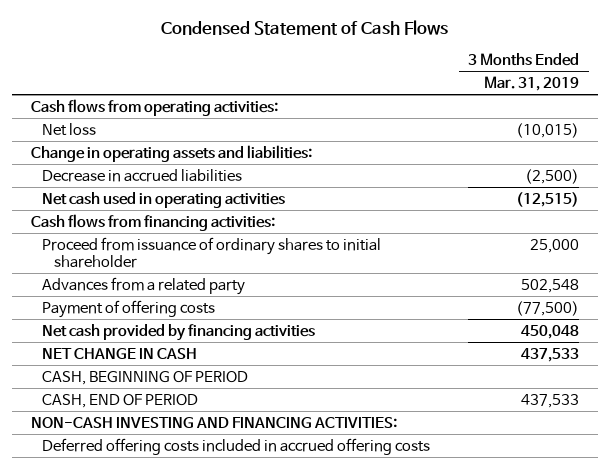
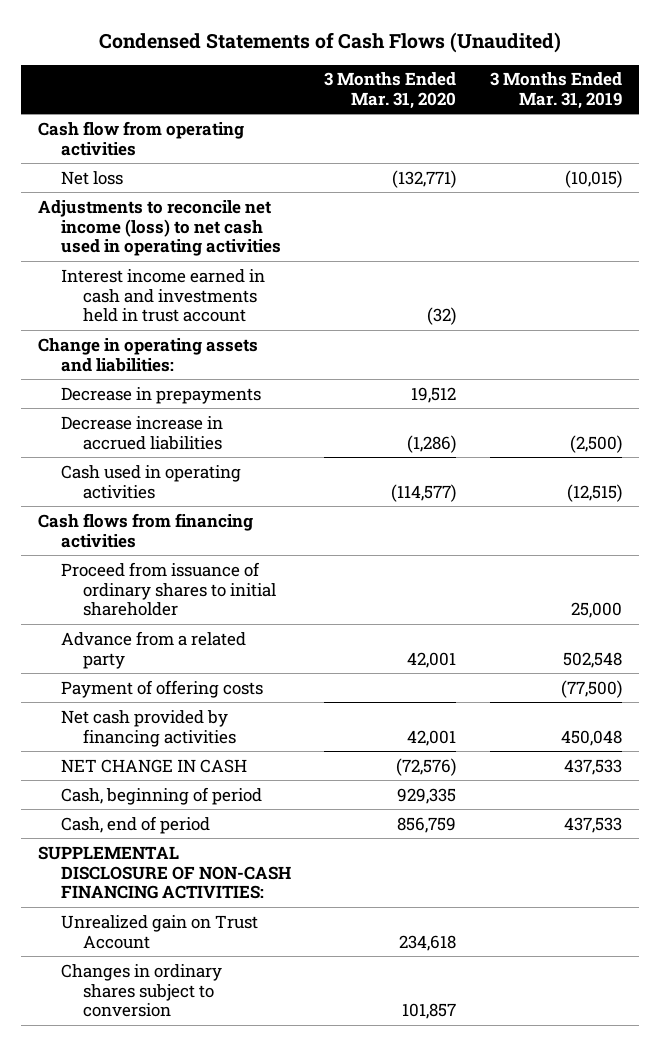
[160,20,448,36] Condensed Statement of Cash Flows -> [98,31,561,53] Condensed Statements of Cash Flows (Unaudited)
none -> [324,72,457,110] 3 Months Ended Mar. 31, 2020
[30,98,278,116] Cash flows from operating activities: -> [37,120,244,156] Cash flow from operating activities
none -> [37,199,281,257] Adjustments to reconcile net income (loss) to net cash used in operating activities
none -> [60,268,265,323] Interest income earned in cash and investments held in trust account
none -> [60,386,261,404] Decrease in prepayments
[42,168,243,182] Decrease in accrued liabilities -> [60,415,223,450] Decrease increase in accrued liabilities
[42,191,286,208] Net cash used in operating activities -> [60,464,241,499] Cash used in operating activities
[30,213,275,231] Cash flows from financing activities: -> [37,512,253,548] Cash flows from financing activities
[42,276,246,295] Advances from a related party -> [60,630,246,669] Advance from a related party
[42,437,431,455] Deferred offering costs included in accrued offering costs -> none
[42,370,249,385] CASH, BEGINNING OF PERIOD -> [60,786,262,805] Cash, beginning of period
[42,393,199,408] CASH, END OF PERIOD -> [60,815,210,834] Cash, end of period
[30,416,397,428] NON-CASH INVESTING AND FINANCING ACTIVITIES: -> [37,845,291,900] SUPPLEMENTAL DISCLOSURE OF NON-CASH FINANCING ACTIVITIES:
none -> [60,914,258,949] Unrealized gain on Trust Account
none -> [60,963,222,1018] Changes in ordinary shares subject to conversion

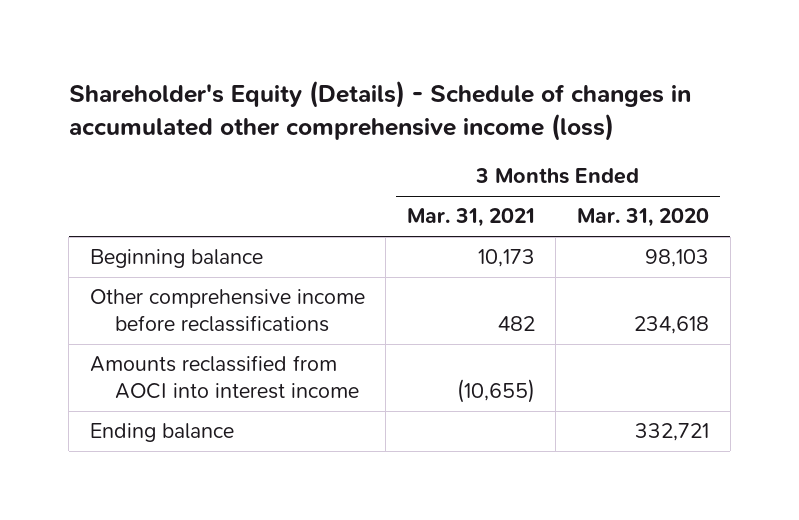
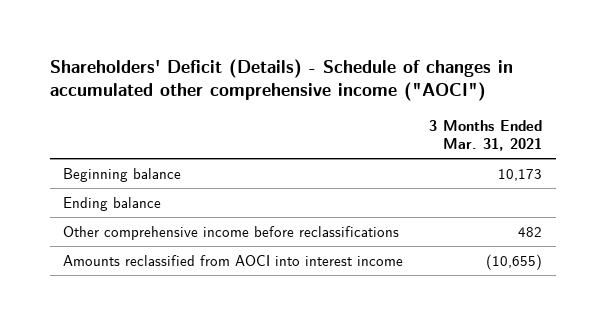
[68,79,691,141] Shareholder's Equity (Details) - Schedule of changes in accumulated other comprehensive income (loss) -> [49,59,513,102] Shareholders' Deficit (Details) - Schedule of changes in accumulated other comprehensive income ("AOCI")
[577,208,710,228] Mar. 31, 2020 -> none
[89,423,234,443] Ending balance -> [62,196,161,211] Ending balance

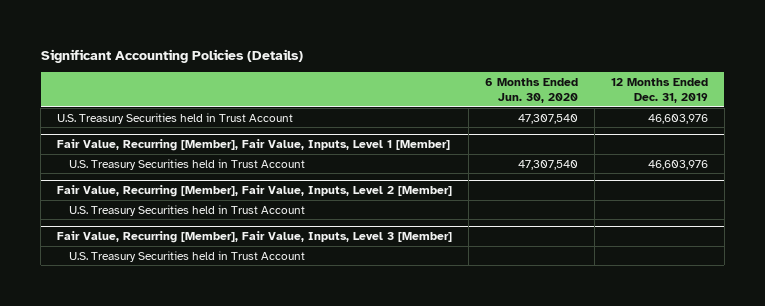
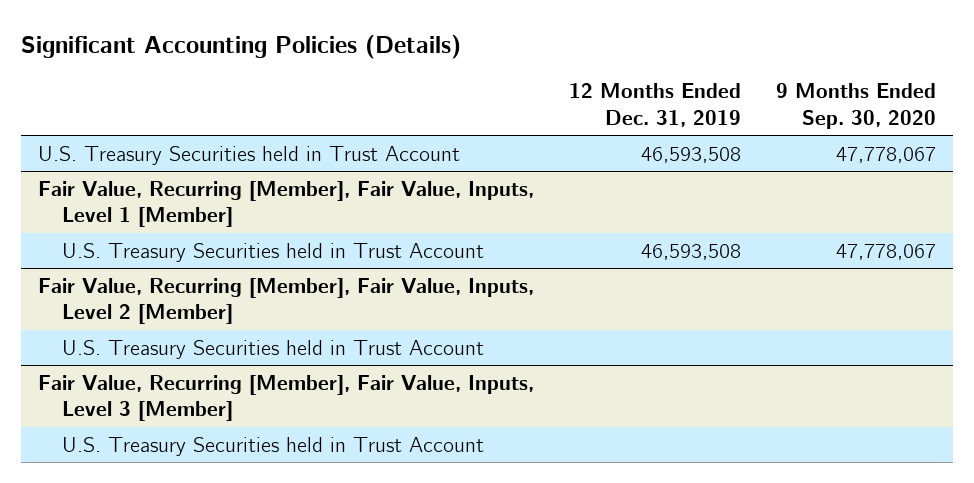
[485,77,579,104] 6 Months Ended Jun. 30, 2020 -> none
none -> [775,83,936,129] 9 Months Ended Sep. 30, 2020
[647,113,708,124] 46,603,976 -> [640,146,741,163] 46,593,508
[647,159,708,170] 46,603,976 -> [640,243,741,260] 46,593,508

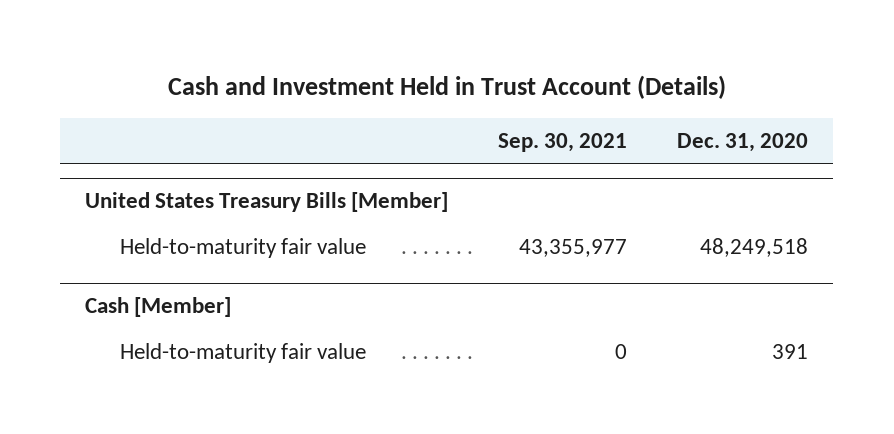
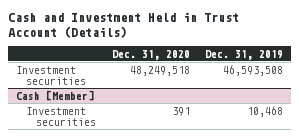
[498,132,628,152] Sep. 30, 2021 -> none
none -> [205,49,284,60] Dec. 31, 2019
[85,192,449,213] United States Treasury Bills [Member] -> none
[119,237,366,258] Held-to-maturity fair value -> [15,65,87,86] Investment securities
[119,342,366,363] Held-to-maturity fair value -> [26,106,97,127] Investment securities

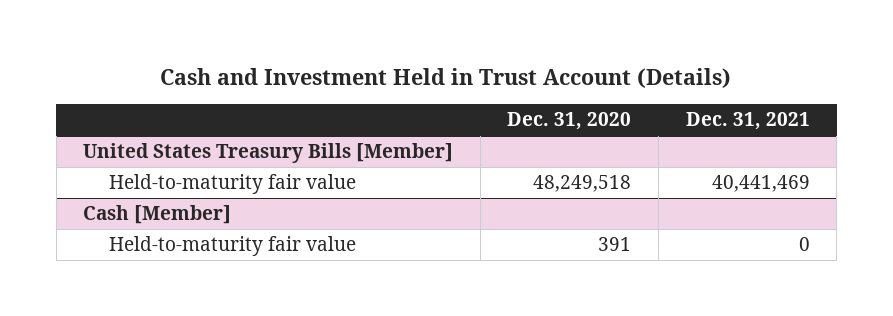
[205,49,284,60] Dec. 31, 2019 -> none
none -> [685,112,810,131] Dec. 31, 2021
none -> [83,143,454,164] United States Treasury Bills [Member]
[15,65,87,86] Investment securities -> [108,174,356,195] Held-to-maturity fair value
[26,106,97,127] Investment securities -> [108,236,356,257] Held-to-maturity fair value

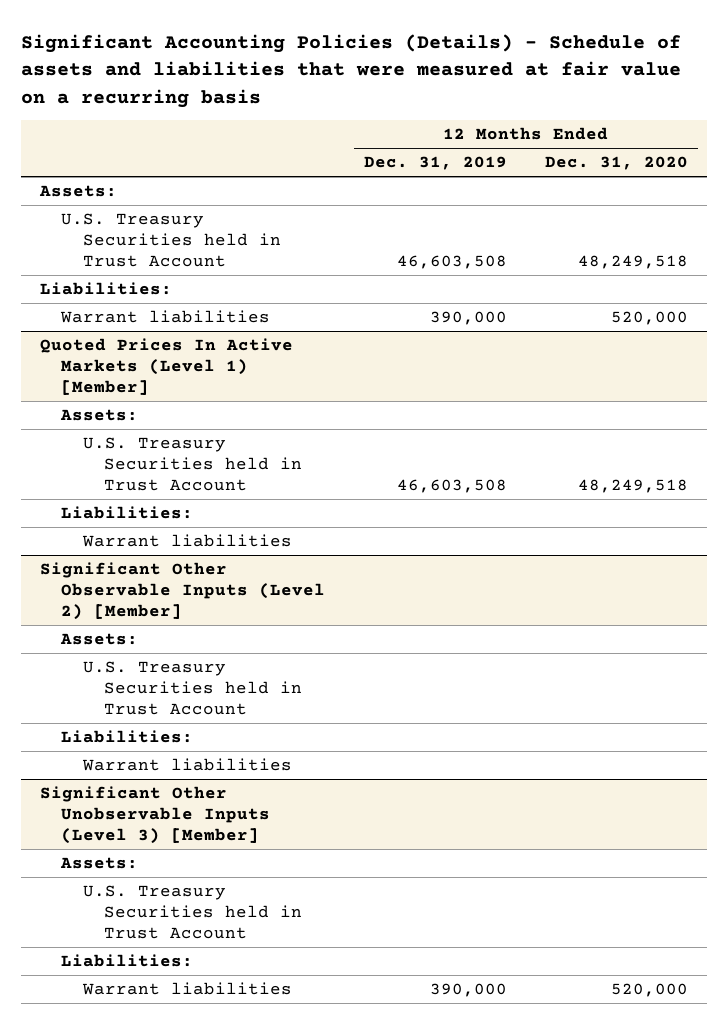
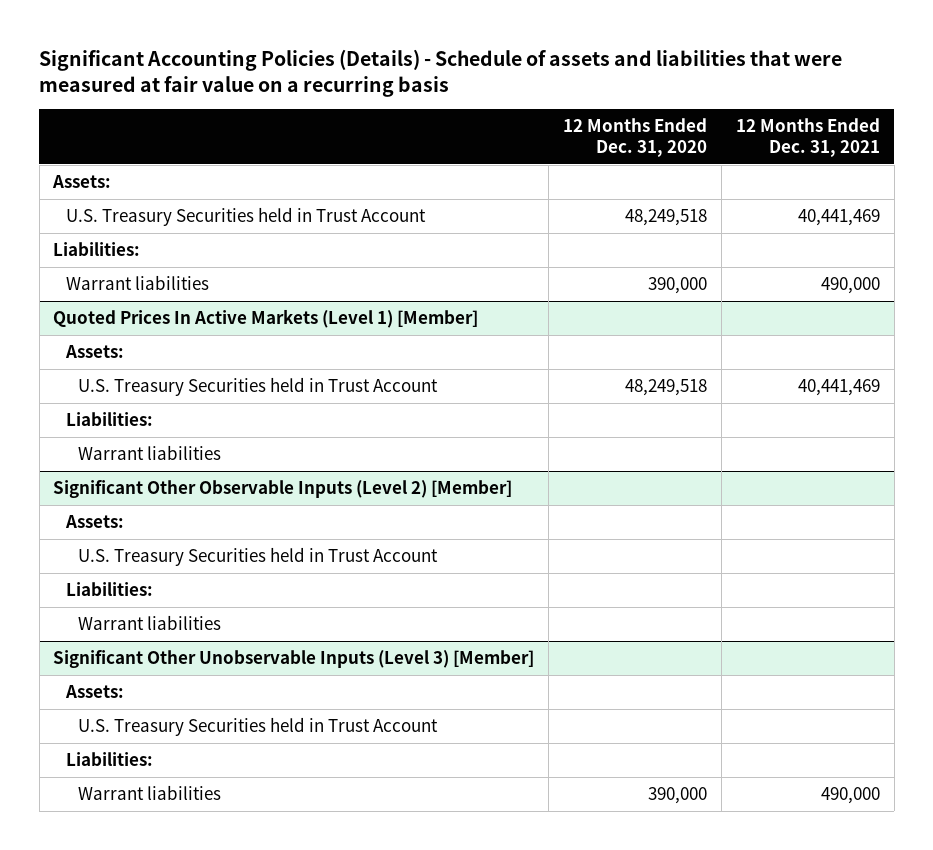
[363,156,507,171] Dec. 31, 2019 -> none
none -> [735,118,880,157] 12 Months Ended Dec. 31, 2021
[611,311,689,326] 520,000 -> [648,277,708,295] 390,000
[611,983,689,998] 520,000 -> [648,787,708,805] 390,000

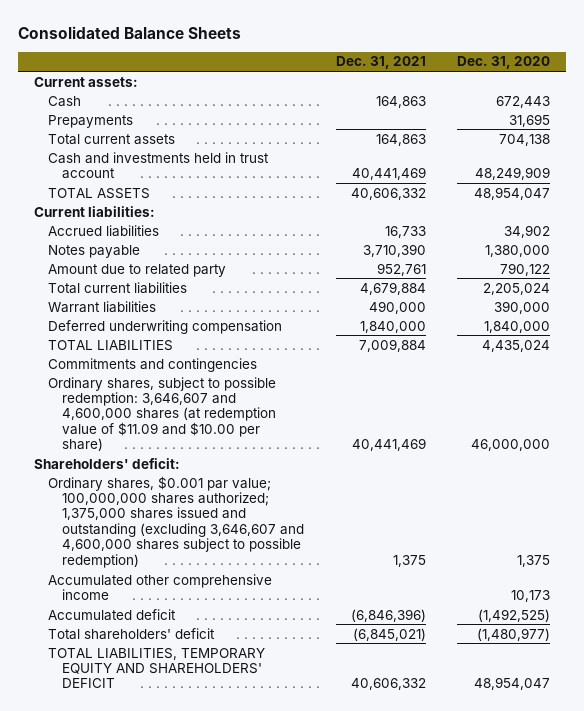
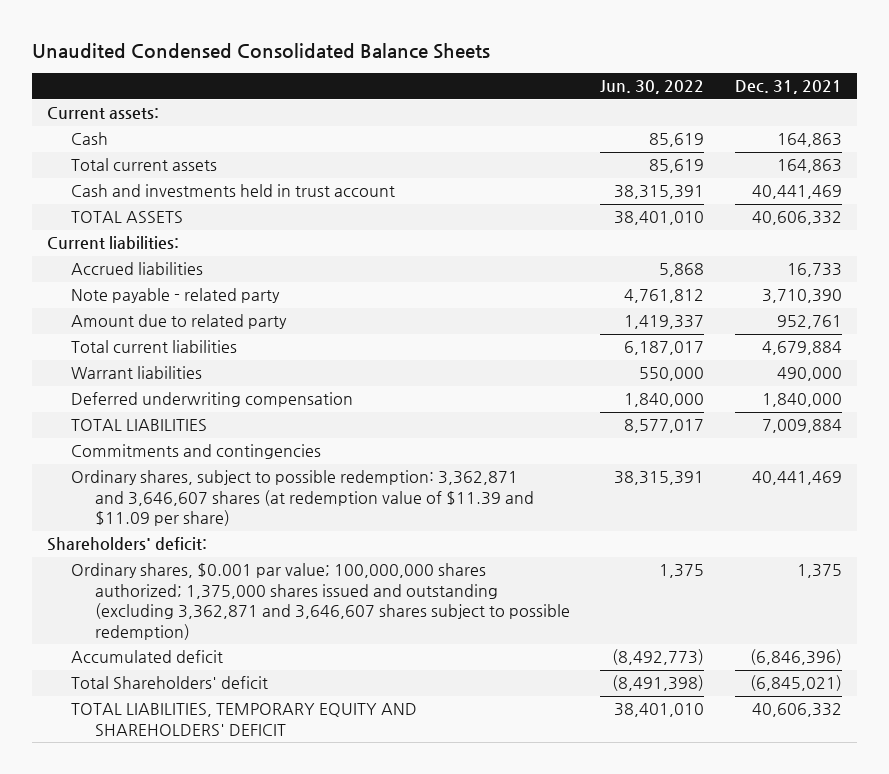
[17,25,241,39] Consolidated Balance Sheets -> [31,42,490,59] Unaudited Condensed Consolidated Balance Sheets
[457,56,551,70] Dec. 31, 2020 -> none
none -> [600,80,705,95] Jun. 30, 2022
[47,114,133,128] Prepayments -> none
[47,244,140,258] Notes payable -> [70,288,280,304] Note payable - related party
[47,376,277,452] Ordinary shares, subject to possible redemption: 3,646,607 and 4,600,000 shares (at redemption value of $11.09 and $10.00 per share) -> [70,470,534,527] Ordinary shares, subject to possible redemption: 3,362,871 and 3,646,607 shares (at redemption value of $11.39 and $11.09 per share)
[47,573,272,601] Accumulated other comprehensive income -> none
[47,475,305,568] Ordinary shares, $0.001 par value; 100,000,000 shares authorized; 1,375,000 shares issued and outstanding (excluding 3,646,607 and 4,600,000 shares subject to possible redemption) -> [70,563,570,640] Ordinary shares, $0.001 par value; 100,000,000 shares authorized; 1,375,000 shares issued and outstanding (excluding 3,362,871 and 3,646,607 shares subject to possible redemption)
[47,627,215,640] Total shareholders' deficit -> [70,676,268,690] Total Shareholders' deficit

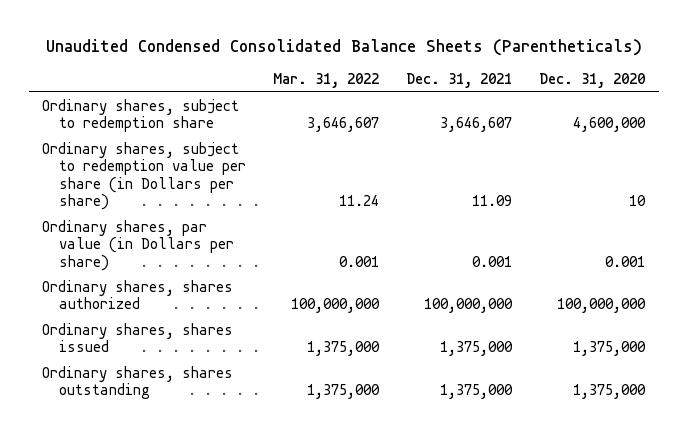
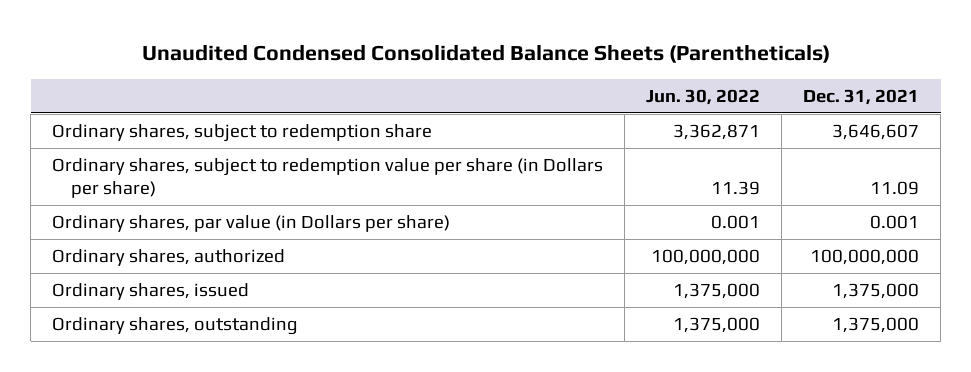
[273,73,380,89] Mar. 31, 2022 -> none
[539,73,646,89] Dec. 31, 2020 -> none
none -> [646,88,761,105] Jun. 30, 2022
[42,279,234,310] Ordinary shares, shares authorized -> [52,249,286,267] Ordinary shares, authorized
[42,322,234,353] Ordinary shares, shares issued -> [52,283,250,301] Ordinary shares, issued
[42,365,234,400] Ordinary shares, shares outstanding -> [52,317,299,336] Ordinary shares, outstanding

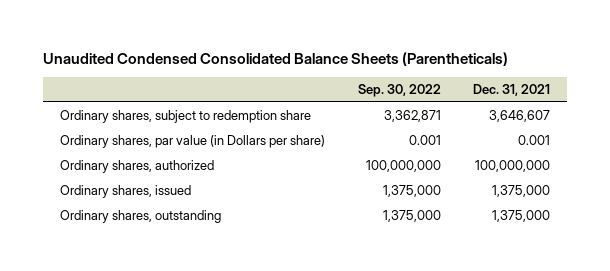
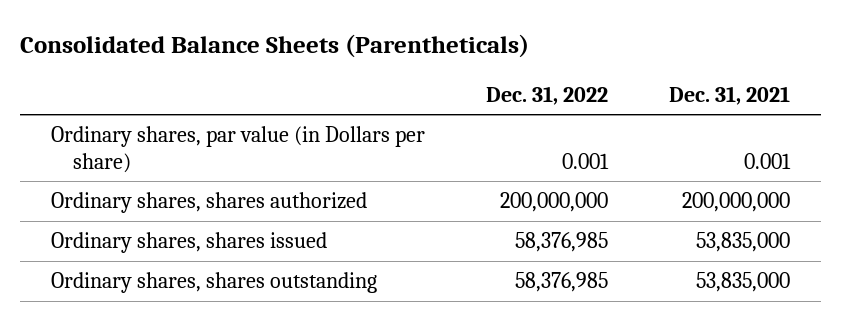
[43,51,509,66] Unaudited Condensed Consolidated Balance Sheets (Parentheticals) -> [20,34,530,59] Consolidated Balance Sheets (Parentheticals)
[357,84,441,98] Sep. 30, 2022 -> none
none -> [485,85,608,105] Dec. 31, 2022
[59,110,311,124] Ordinary shares, subject to redemption share -> none
[59,160,214,174] Ordinary shares, authorized -> [50,192,367,214] Ordinary shares, shares authorized
[475,160,551,173] 100,000,000 -> [682,192,791,213] 200,000,000
[59,185,191,199] Ordinary shares, issued -> [50,232,327,254] Ordinary shares, shares issued
[492,185,551,198] 1,375,000 -> [696,232,791,253] 53,835,000
[59,210,221,224] Ordinary shares, outstanding -> [50,272,377,294] Ordinary shares, shares outstanding
[492,210,551,223] 1,375,000 -> [696,272,791,293] 53,835,000

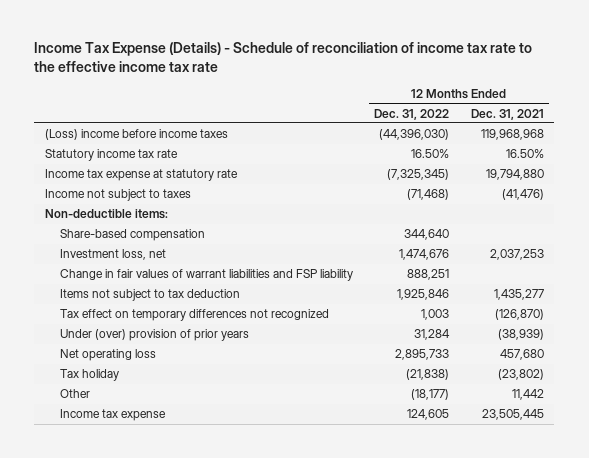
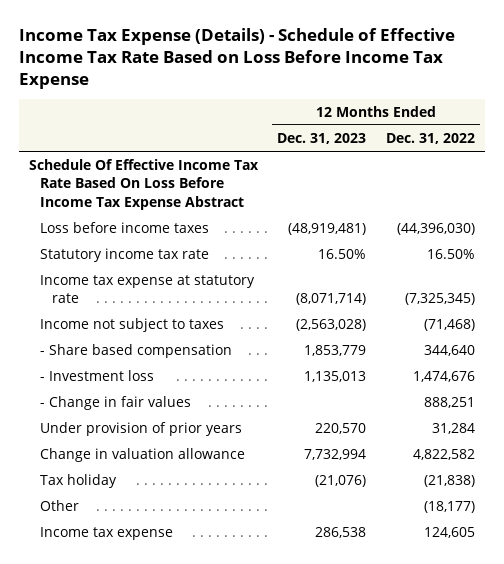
[34,42,533,72] Income Tax Expense (Details) - Schedule of reconciliation of income tax rate to the effective income tax rate -> [18,27,455,89] Income Tax Expense (Details) - Schedule of Effective Income Tax Rate Based on Loss Before Income Tax Expense
[470,108,544,120] Dec. 31, 2021 -> none
none -> [277,133,367,145] Dec. 31, 2023
none -> [28,159,259,210] Schedule Of Effective Income Tax Rate Based On Loss Before Income Tax Expense Abstract
[45,129,229,141] (Loss) income before income taxes -> [40,222,210,234] Loss before income taxes
[45,209,169,220] Non-deductible items: -> none
[60,289,241,302] Items not subject to tax deduction -> none
[60,309,330,322] Tax effect on temporary differences not recognized -> none
[60,349,157,362] Net operating loss -> none
[60,229,206,242] Share-based compensation -> [40,344,233,359] - Share based compensation
[60,249,167,261] Investment loss, net -> [40,370,155,382] - Investment loss
[60,269,354,282] Change in fair values of warrant liabilities and FSP liability -> [40,396,192,411] - Change in fair values
[60,329,250,342] Under (over) provision of prior years -> [40,422,243,437] Under provision of prior years
none -> [40,448,246,463] Change in valuation allowance

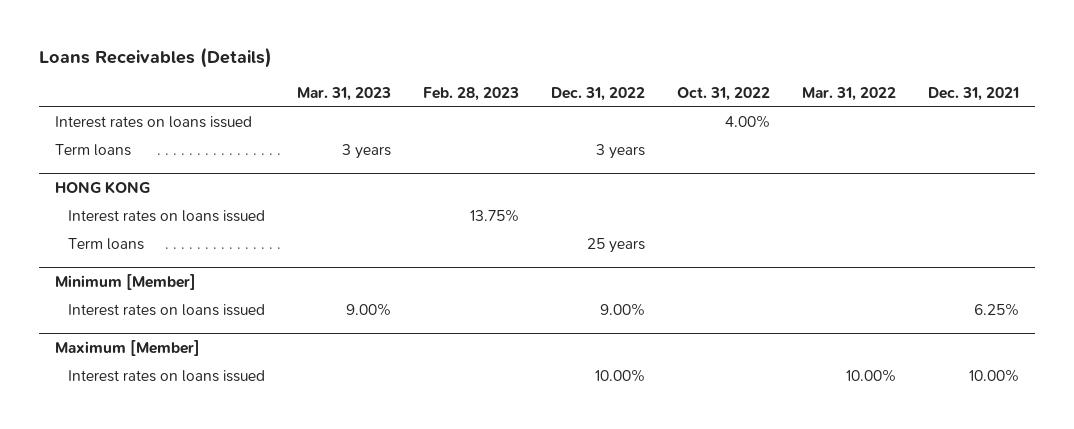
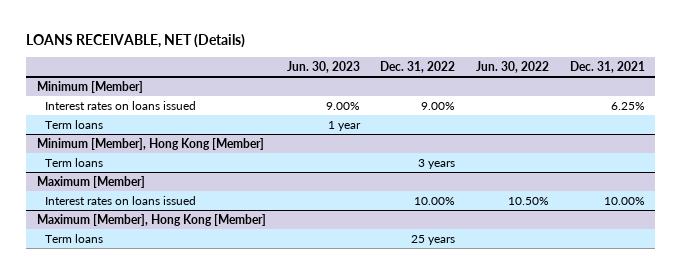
[38,46,272,68] Loans Receivables (Details) -> [26,34,246,49] LOANS RECEIVABLE, NET (Details)
[297,86,392,101] Mar. 31, 2023 -> none
[423,86,520,101] Feb. 28, 2023 -> none
[677,86,771,101] Oct. 31, 2022 -> none
[802,86,897,101] Mar. 31, 2022 -> none
none -> [286,60,360,73] Jun. 30, 2023
none -> [475,60,549,73] Jun. 30, 2022
[54,116,252,129] Interest rates on loans issued -> none
[54,144,131,157] Term loans -> none
[54,180,150,194] HONG KONG -> none
[68,210,266,223] Interest rates on loans issued -> none
[68,238,145,251] Term loans -> none
none -> [45,120,104,130] Term loans
none -> [36,138,264,151] Minimum [Member], Hong Kong [Member]
none -> [45,158,104,168] Term loans
none -> [36,214,266,227] Maximum [Member], Hong Kong [Member]
none -> [45,234,104,244] Term loans

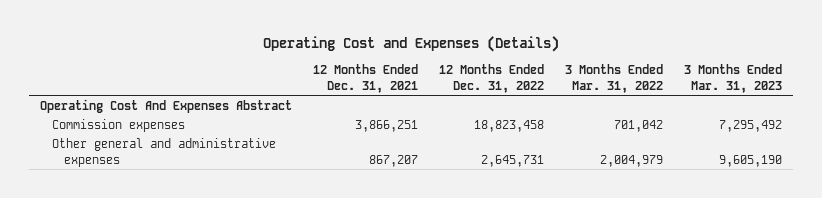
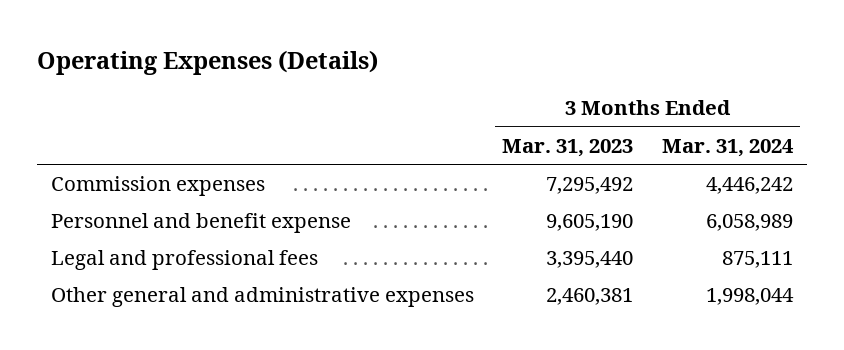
[262,36,559,53] Operating Cost and Expenses (Details) -> [36,49,378,75] Operating Expenses (Details)
[312,64,418,93] 12 Months Ended Dec. 31, 2021 -> none
[438,64,544,93] 12 Months Ended Dec. 31, 2022 -> none
[564,64,663,93] 3 Months Ended Mar. 31, 2022 -> none
none -> [661,138,794,157] Mar. 31, 2024
[39,98,292,113] Operating Cost And Expenses Abstract -> none
none -> [50,213,351,234] Personnel and benefit expense
none -> [50,250,318,271] Legal and professional fees
[719,154,783,167] 9,605,190 -> [546,288,634,306] 2,460,381

